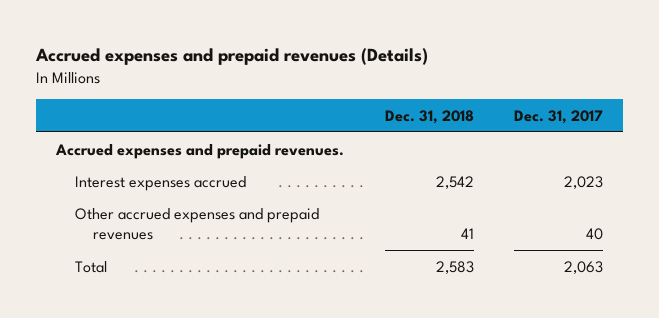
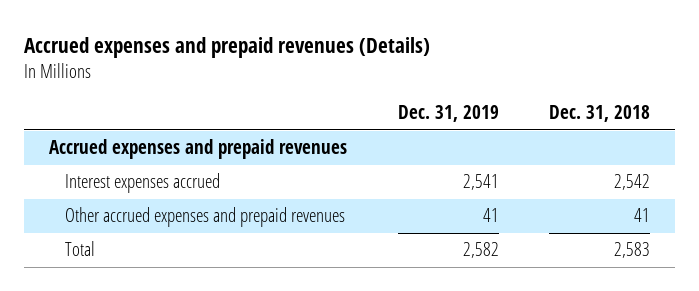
[513,110,603,125] Dec. 31, 2017 -> none
none -> [397,105,499,123] Dec. 31, 2019
[55,143,345,159] Accrued expenses and prepaid revenues. -> [49,139,348,160] Accrued expenses and prepaid revenues

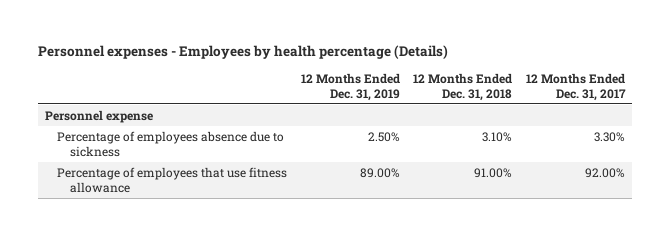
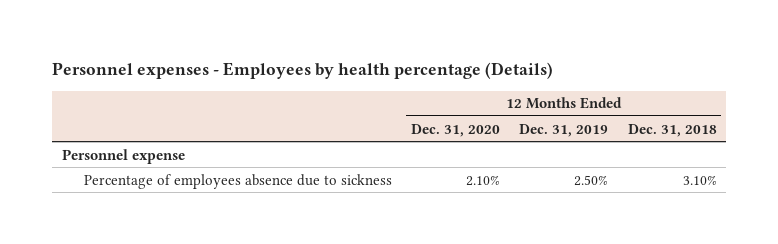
[525,72,626,101] 12 Months Ended Dec. 31, 2017 -> none
none -> [411,123,501,137] Dec. 31, 2020
[57,166,288,193] Percentage of employees that use fitness allowance -> none

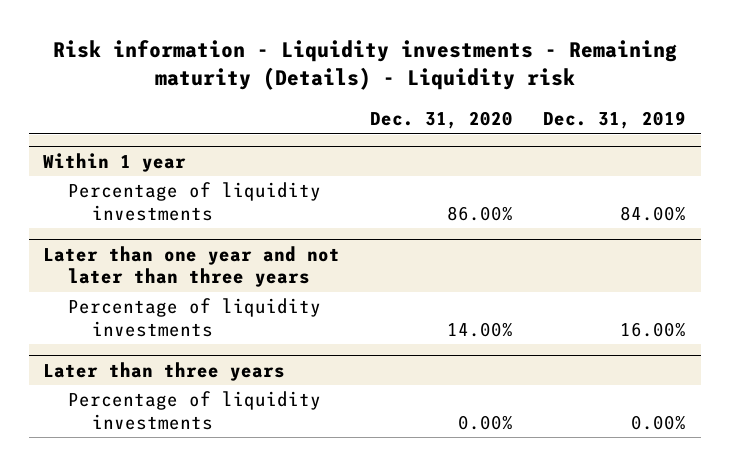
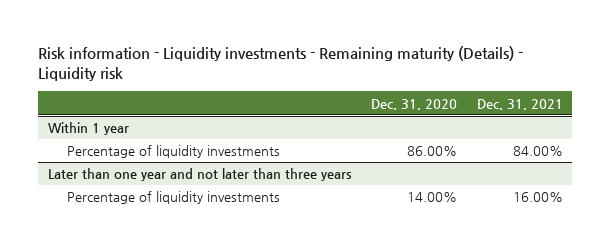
[542,111,686,130] Dec. 31, 2019 -> none
none -> [476,98,563,110] Dec. 31, 2021
[43,361,286,381] Later than three years -> none
[67,391,321,430] Percentage of liquidity investments -> none

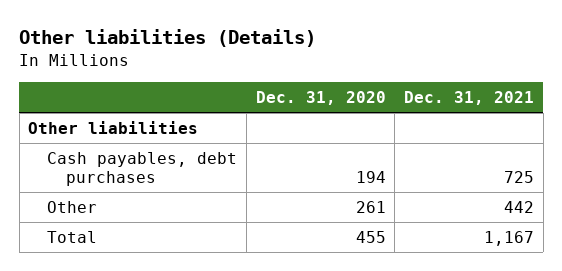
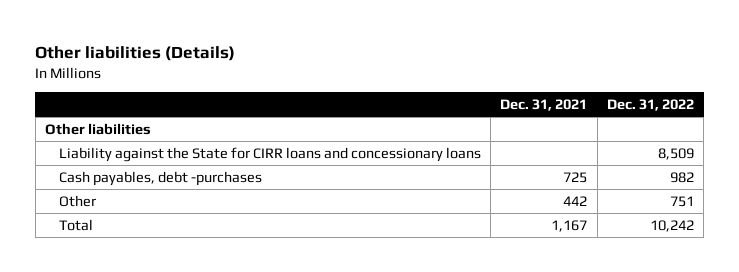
[255,91,386,106] Dec. 31, 2020 -> none
none -> [606,98,694,111] Dec. 31, 2022
none -> [58,146,481,162] Liability against the State for CIRR loans and concessionary loans
[47,151,238,187] Cash payables, debt purchases -> [58,170,262,186] Cash payables, debt -purchases

